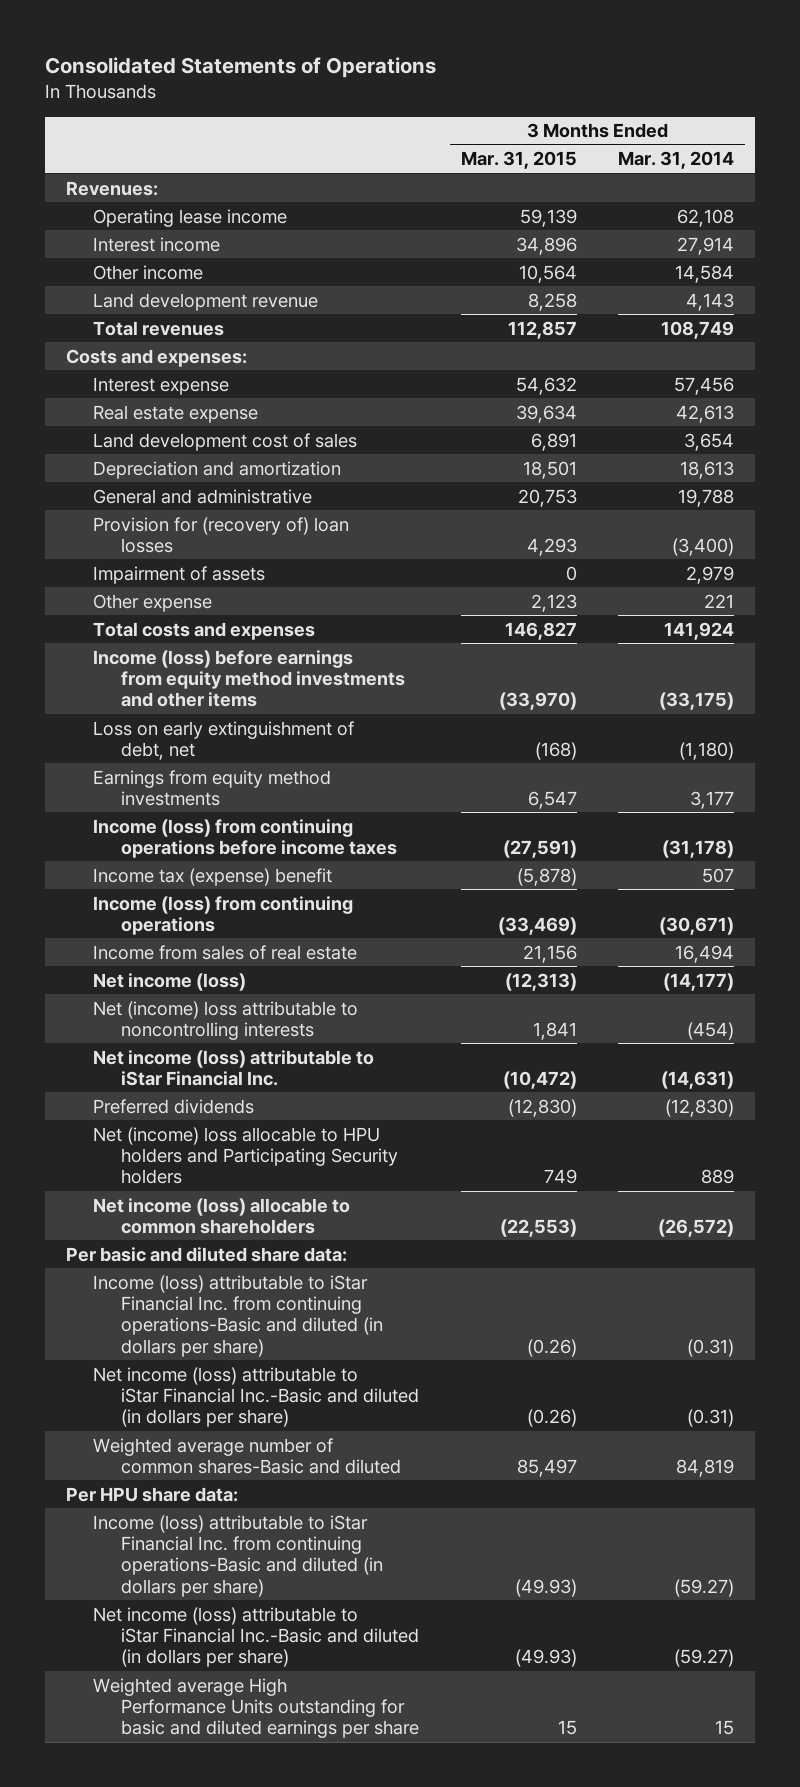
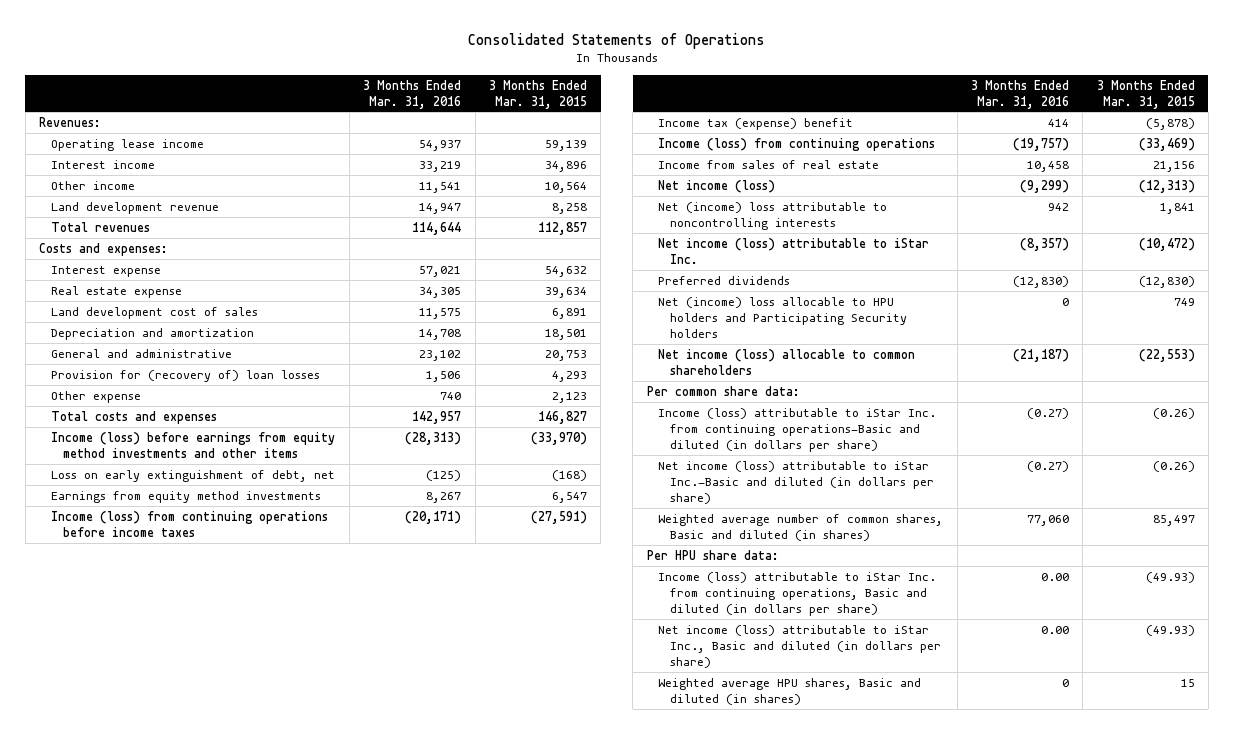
[618,151,735,170] Mar. 31, 2014 -> none
none -> [363,79,462,109] 3 Months Ended Mar. 31, 2016
[93,565,266,584] Impairment of assets -> none
[93,1049,375,1086] Net income (loss) attributable to iStar Financial Inc. -> [658,237,930,264] Net income (loss) attributable to iStar Inc.
[65,1246,347,1262] Per basic and diluted share data: -> [646,385,800,396] Per common share data:
[93,1274,384,1357] Income (loss) attributable to iStar Financial Inc. from continuing operations-Basic and diluted (in dollars per share) -> [658,407,937,452] Income (loss) attributable to iStar Inc. from continuing operations-Basic and diluted (in dollars per share)
[93,1366,420,1428] Net income (loss) attributable to iStar Financial Inc.-Basic and diluted (in dollars per share) -> [658,460,934,504] Net income (loss) attributable to iStar Inc.-Basic and diluted (in dollars per share)
[93,1437,402,1474] Weighted average number of common shares-Basic and diluted -> [658,513,944,541] Weighted average number of common shares, Basic and diluted (in shares)
[93,1514,384,1597] Income (loss) attributable to iStar Financial Inc. from continuing operations-Basic and diluted (in dollars per share) -> [658,571,937,616] Income (loss) attributable to iStar Inc. from continuing operations, Basic and diluted (in dollars per share)
[93,1606,420,1668] Net income (loss) attributable to iStar Financial Inc.-Basic and diluted (in dollars per share) -> [658,624,941,668] Net income (loss) attributable to iStar Inc., Basic and diluted (in dollars per share)
[93,1677,420,1739] Weighted average High Performance Units outstanding for basic and diluted earnings per share -> [658,677,922,705] Weighted average HPU shares, Basic and diluted (in shares)

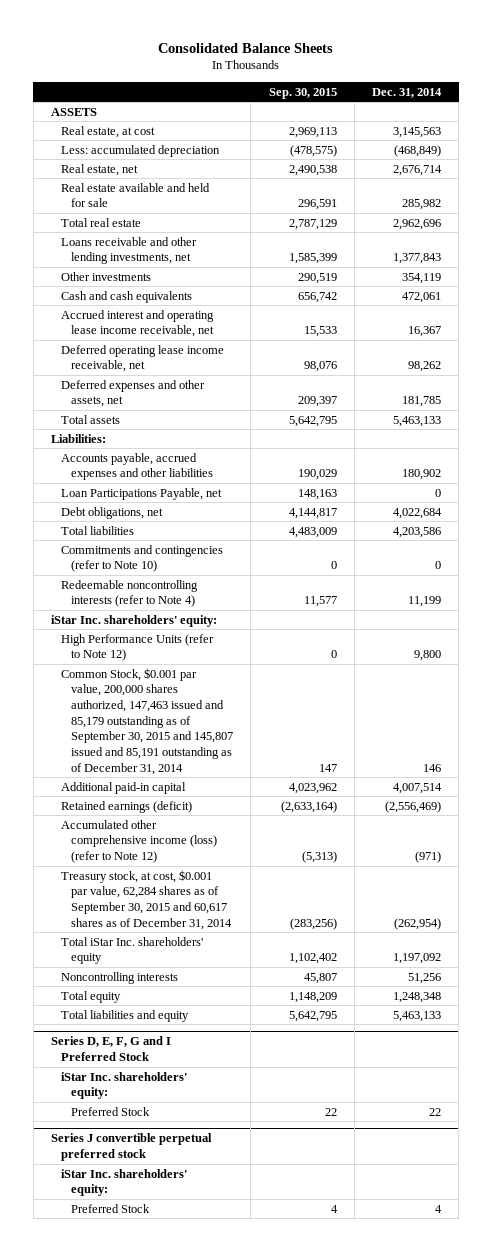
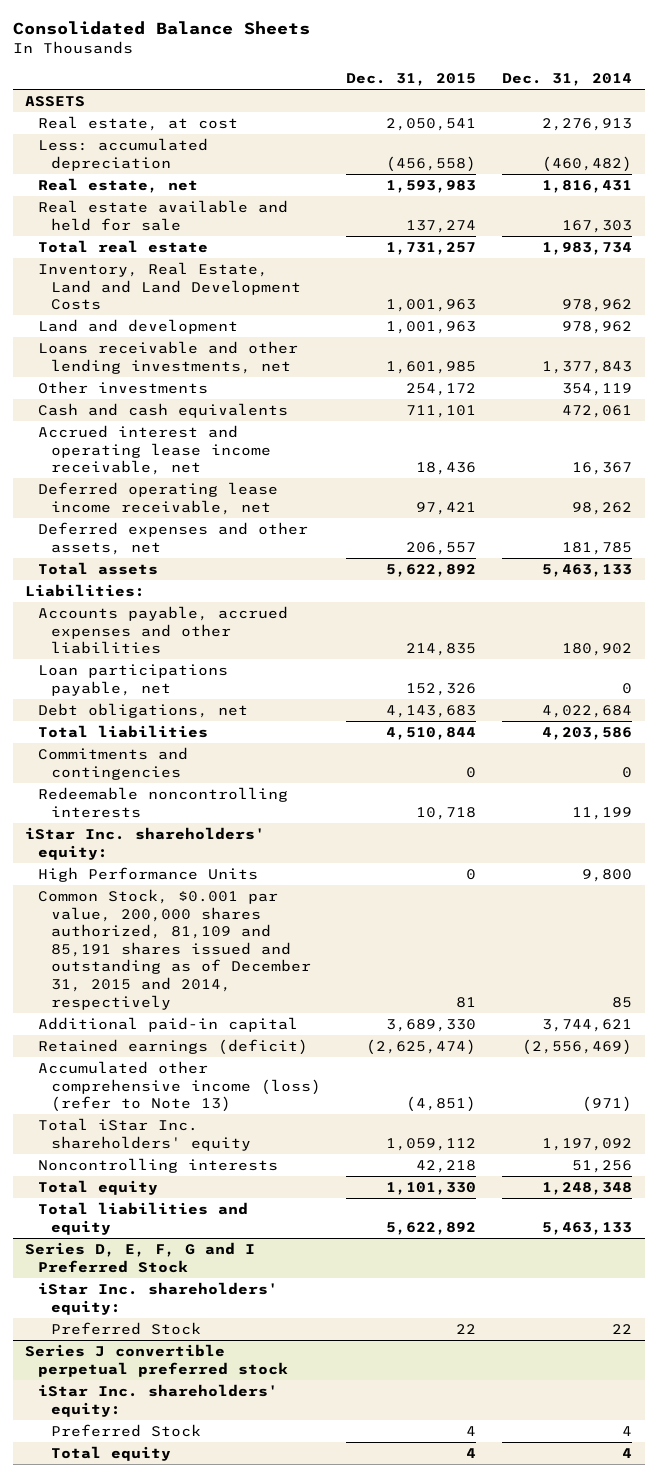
[268,87,337,99] Sep. 30, 2015 -> none
none -> [346,73,477,87] Dec. 31, 2015
[393,126,442,138] 3,145,563 -> [542,117,633,131] 2,276,913
[394,144,442,157] (468,849) -> [542,155,633,172] (460,482)
[393,164,443,176] 2,676,714 -> [542,179,633,193] 1,816,431
[402,199,442,211] 285,982 -> [562,219,633,233] 167,303
[393,218,442,230] 2,962,696 -> [542,241,633,255] 1,983,734
none -> [37,261,301,311] Inventory, Real Estate, Land and Land Development Costs
none -> [37,318,238,334] Land and development
[60,487,222,500] Loan Participations Payable, net -> [37,663,228,696] Loan participations payable, net
[60,544,223,573] Commitments and contingencies (refer to Note 10) -> [37,746,188,780] Commitments and contingencies
[60,579,198,608] Redeemable noncontrolling interests (refer to Note 4) -> [37,786,288,818] Redeemable noncontrolling interests
[60,633,214,662] High Performance Units (refer to Note 12) -> [37,866,258,882] High Performance Units
[60,667,233,775] Common Stock, $0.001 par value, 200,000 shares authorized, 147,463 issued and 85,179 outstanding as of September 30, 2015 and 145,807 issued and 85,191 outstanding as of December 31, 2014 -> [37,888,311,1010] Common Stock, $0.001 par value, 200,000 shares authorized, 81,109 and 85,191 shares issued and outstanding as of December 31, 2015 and 2014, respectively
[423,763,442,772] 146 -> [612,996,633,1008] 85
[393,782,443,794] 4,007,514 -> [542,1018,633,1032] 3,744,621
[60,869,232,930] Treasury stock, at cost, $0.001 par value, 62,284 shares as of September 30, 2015 and 60,617 shares as of December 31, 2014 -> none
[60,819,217,864] Accumulated other comprehensive income (loss) (refer to Note 12) -> [37,1060,321,1113] Accumulated other comprehensive income (loss) (refer to Note 13)
none -> [50,1445,171,1461] Total equity

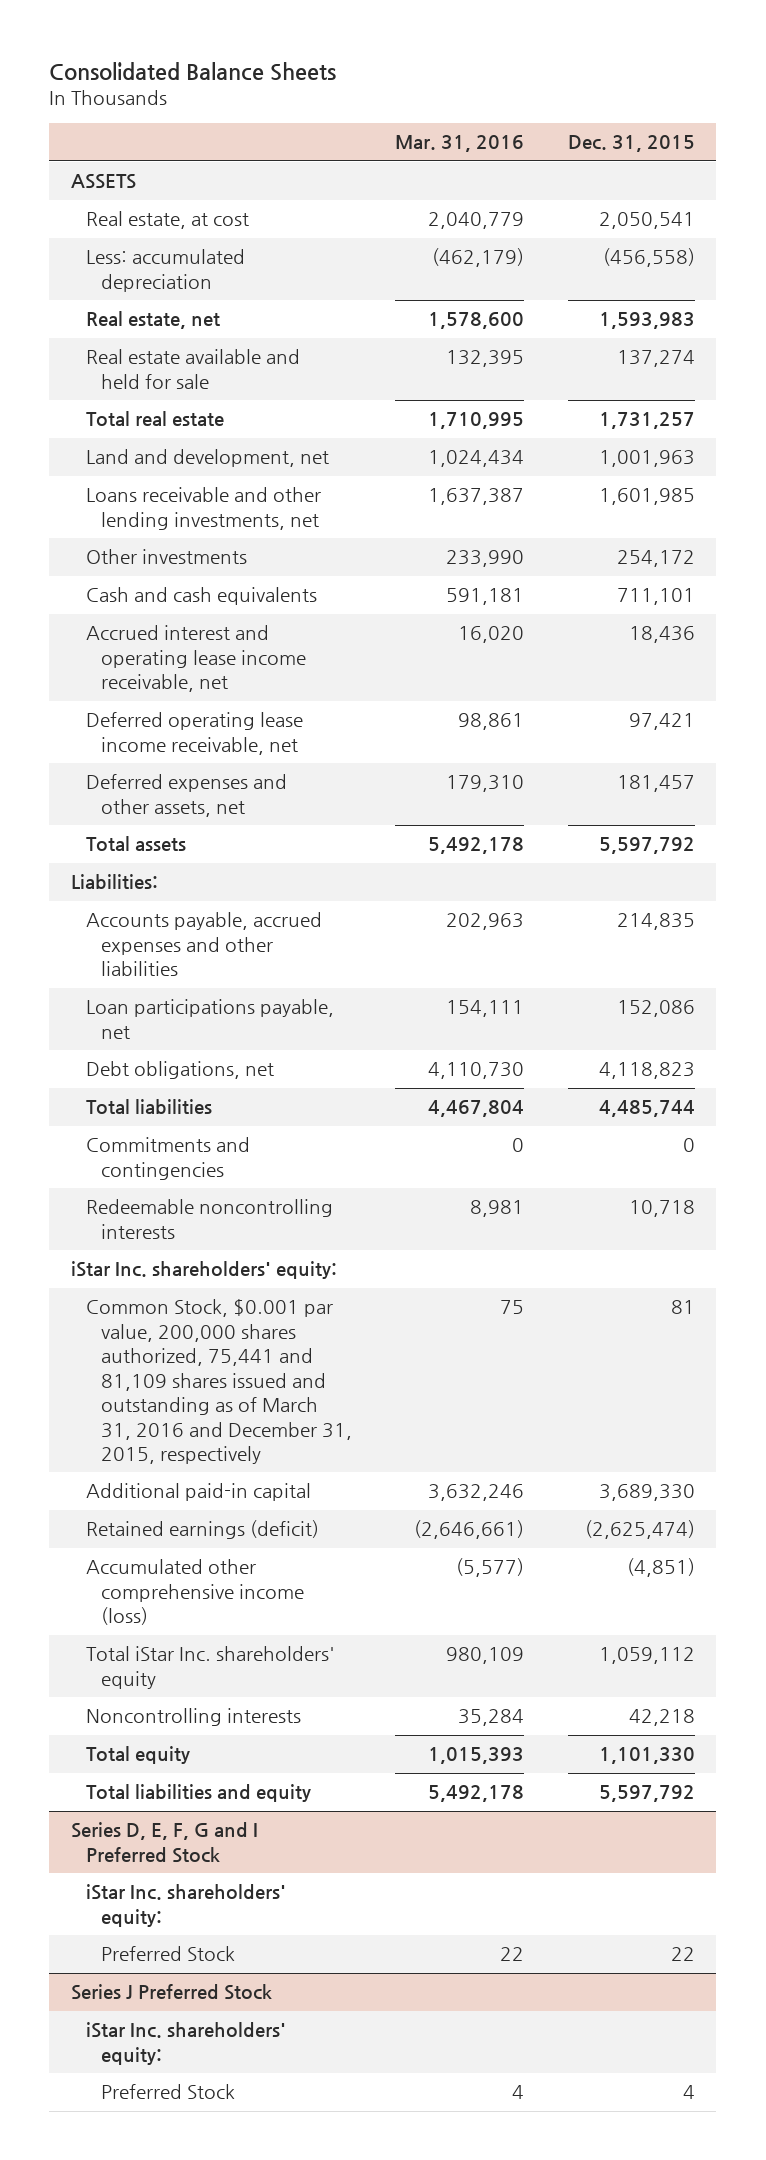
[502,73,633,87] Dec. 31, 2014 -> none
none -> [395,135,525,153] Mar. 31, 2016
[37,318,238,334] Land and development -> none
[37,261,301,311] Inventory, Real Estate, Land and Land Development Costs -> [85,449,329,468] Land and development, net
[406,541,477,555] 206,557 -> [616,775,695,793] 181,457
[386,563,477,577] 5,622,892 -> [598,837,695,855] 5,597,792
[406,682,477,696] 152,326 -> [616,1000,695,1018] 152,086
[386,704,477,718] 4,143,683 -> [598,1062,695,1080] 4,118,823
[386,726,477,740] 4,510,844 -> [598,1100,695,1118] 4,485,744
[37,866,258,882] High Performance Units -> none
[37,888,311,1010] Common Stock, $0.001 par value, 200,000 shares authorized, 81,109 and 85,191 shares issued and outstanding as of December 31, 2015 and 2014, respectively -> [85,1299,352,1464] Common Stock, $0.001 par value, 200,000 shares authorized, 75,441 and 81,109 shares issued and outstanding as of March 31, 2016 and December 31, 2015, respectively
[37,1060,321,1113] Accumulated other comprehensive income (loss) (refer to Note 13) -> [85,1559,304,1626] Accumulated other comprehensive income (loss)
[386,1221,477,1235] 5,622,892 -> [598,1785,695,1803] 5,597,792
[25,1343,288,1377] Series J convertible perpetual preferred stock -> [71,1984,273,2001] Series J Preferred Stock
[50,1445,171,1461] Total equity -> none

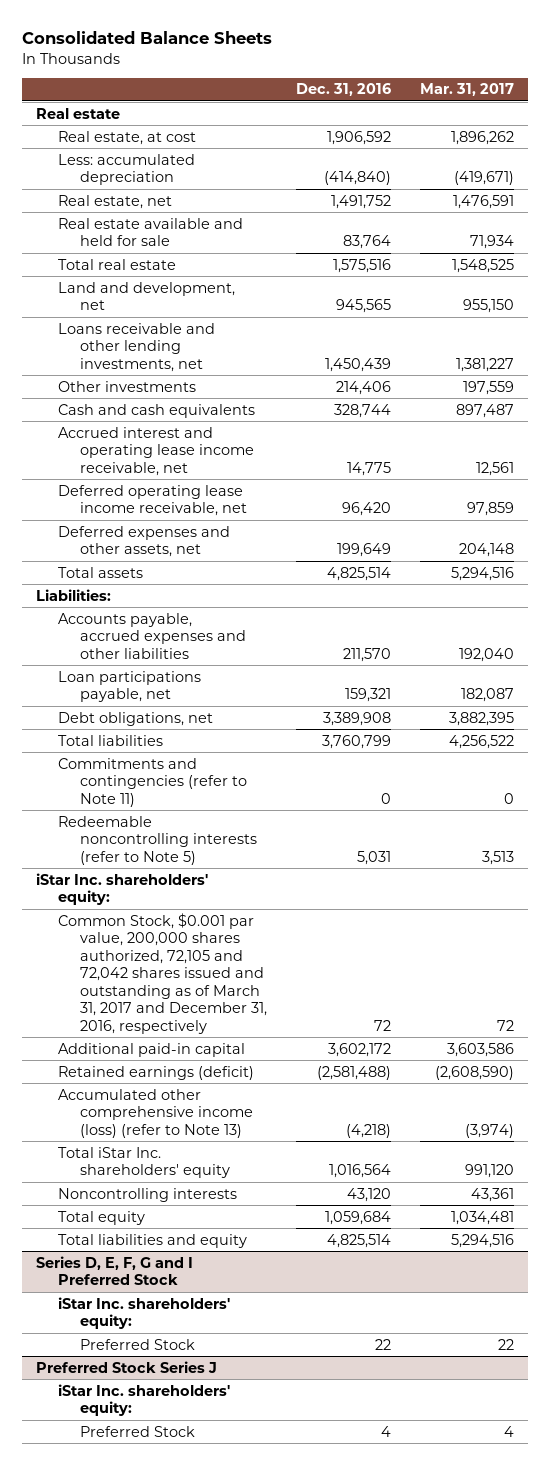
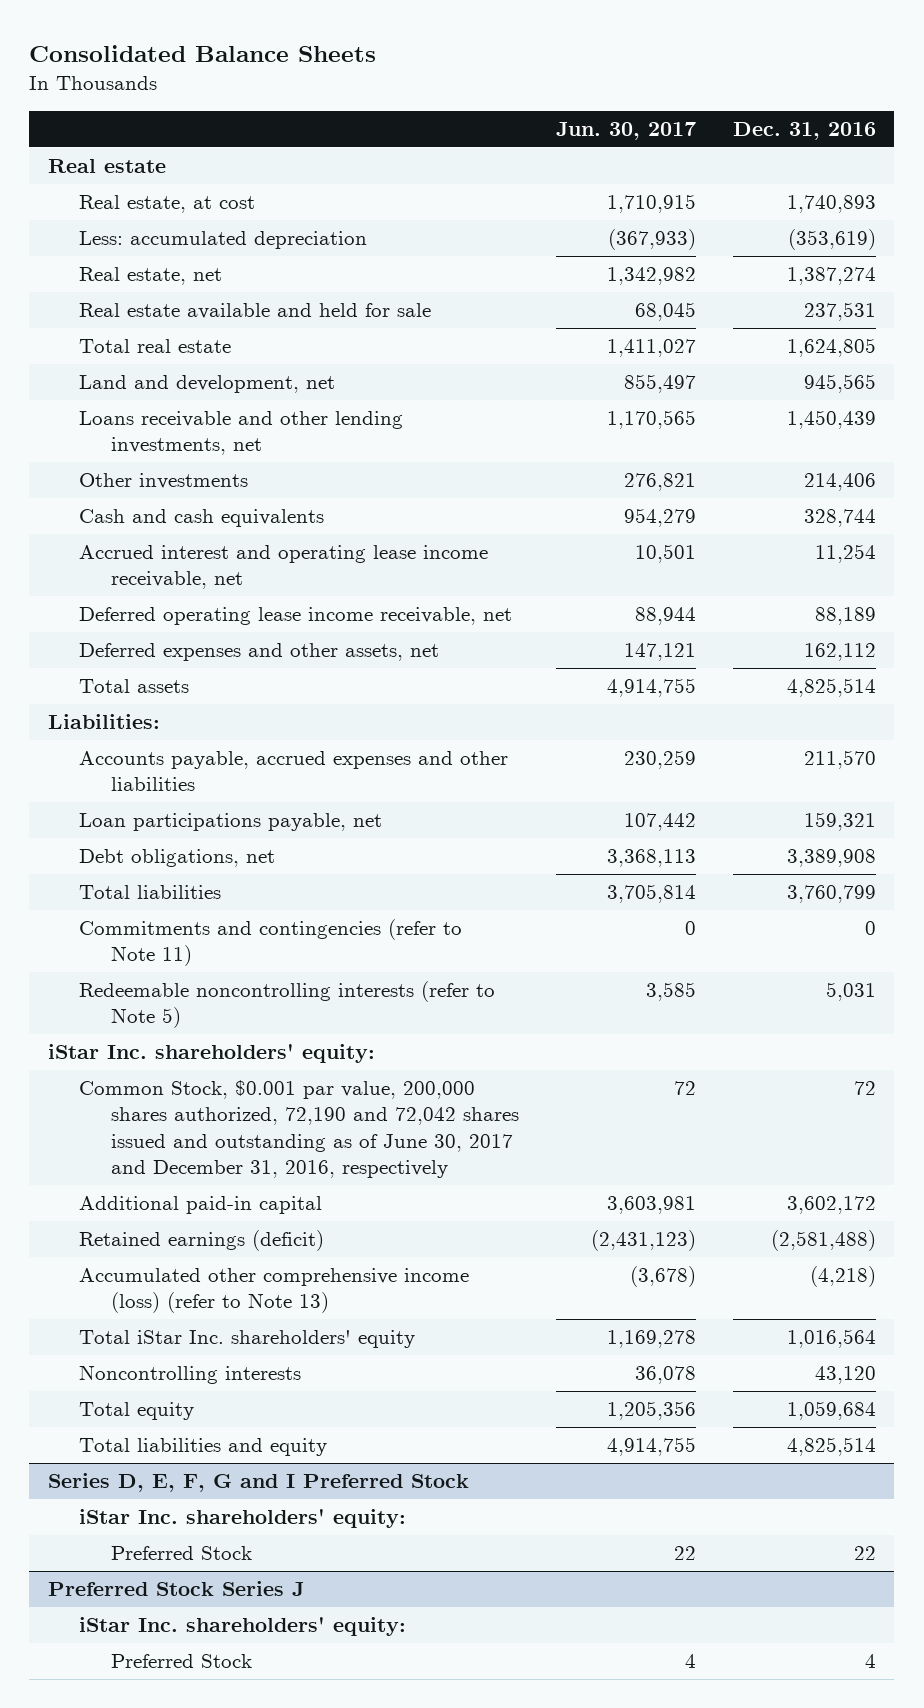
[419,83,514,97] Mar. 31, 2017 -> none
none -> [555,122,696,141] Jun. 30, 2017
[327,130,392,145] 1,906,592 -> [786,195,876,214] 1,740,893
[324,171,392,186] (414,840) -> [787,229,876,251] (353,619)
[331,194,392,209] 1,491,752 -> [786,267,876,286] 1,387,274
[343,235,392,250] 83,764 -> [803,302,876,322] 237,531
[333,258,392,273] 1,575,516 -> [786,338,876,358] 1,624,805
[347,461,392,476] 14,775 -> [814,544,876,564] 11,254
[342,502,392,517] 96,420 -> [814,607,876,626] 88,189
[337,543,392,558] 199,649 -> [803,643,876,662] 162,112
[58,912,268,1034] Common Stock, $0.001 par value, 200,000 shares authorized, 72,105 and 72,042 shares issued and outstanding as of March 31, 2017 and December 31, 2016, respectively -> [79,1080,519,1179] Common Stock, $0.001 par value, 200,000 shares authorized, 72,190 and 72,042 shares issued and outstanding as of June 30, 2017 and December 31, 2016, respectively

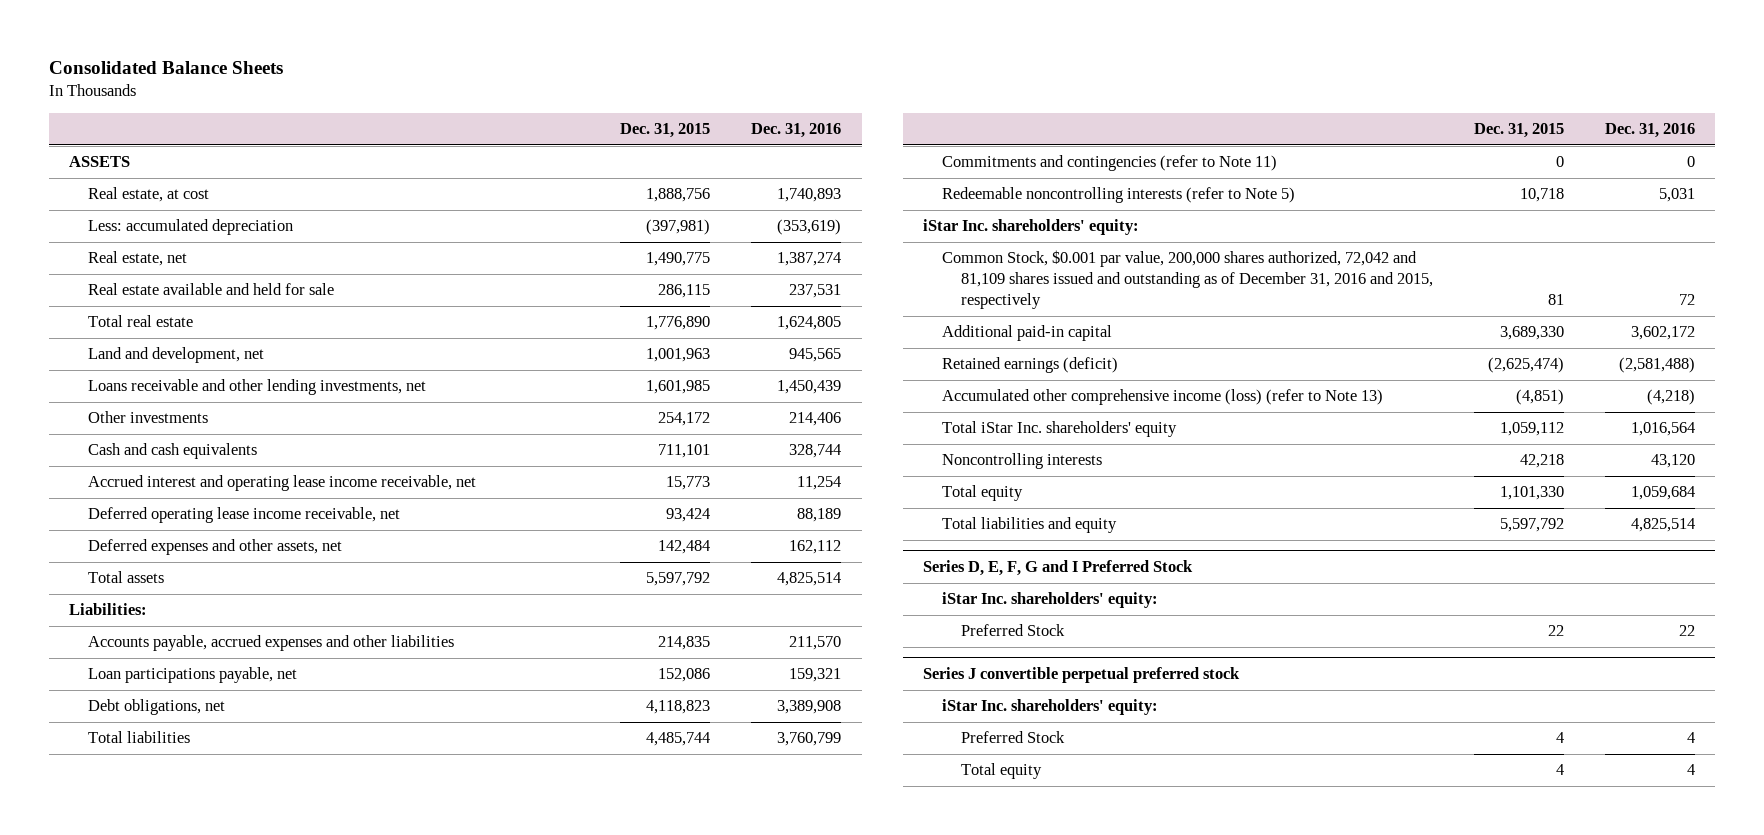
[555,122,696,141] Jun. 30, 2017 -> none
none -> [619,123,710,139] Dec. 31, 2015
[47,159,166,174] Real estate -> none
none -> [69,156,131,168] ASSETS
[79,1080,519,1179] Common Stock, $0.001 par value, 200,000 shares authorized, 72,190 and 72,042 shares issued and outstanding as of June 30, 2017 and December 31, 2016, respectively -> [941,250,1433,310] Common Stock, $0.001 par value, 200,000 shares authorized, 72,042 and 81,109 shares issued and outstanding as of December 31, 2016 and 2015, respectively
[47,1581,304,1597] Preferred Stock Series J -> [923,666,1241,683] Series J convertible perpetual preferred stock
none -> [960,763,1042,780] Total equity

